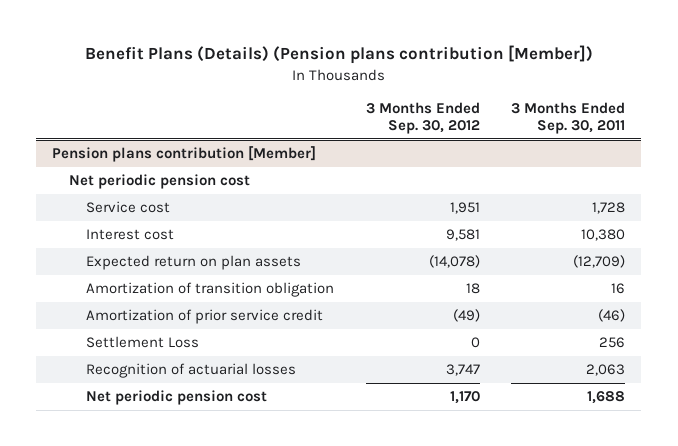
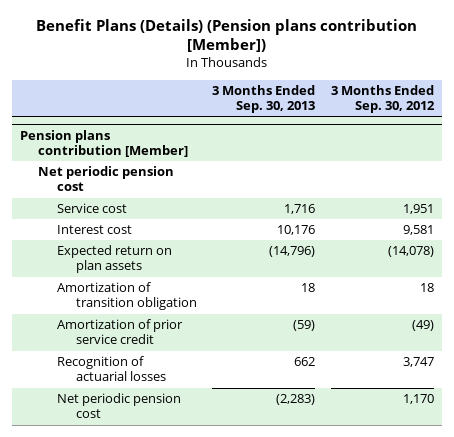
[511,101,626,135] 3 Months Ended Sep. 30, 2011 -> none
none -> [212,84,316,114] 3 Months Ended Sep. 30, 2013
[85,336,199,349] Settlement Loss -> none

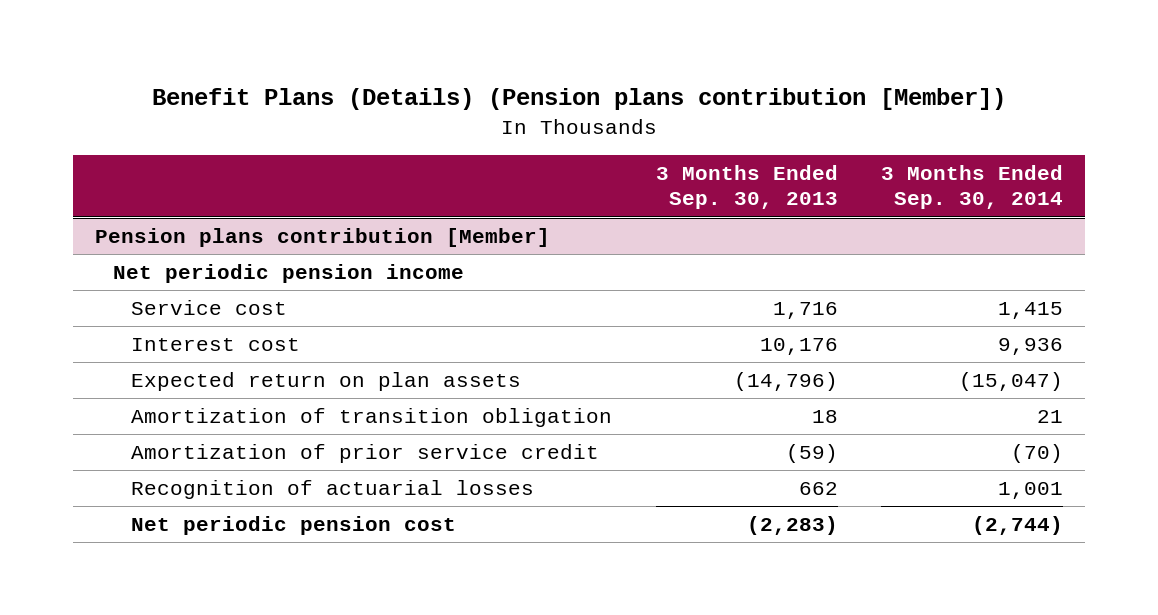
[331,84,436,114] 3 Months Ended Sep. 30, 2012 -> none
none -> [881,164,1064,210] 3 Months Ended Sep. 30, 2014
[38,166,175,192] Net periodic pension cost -> [112,264,464,284] Net periodic pension income

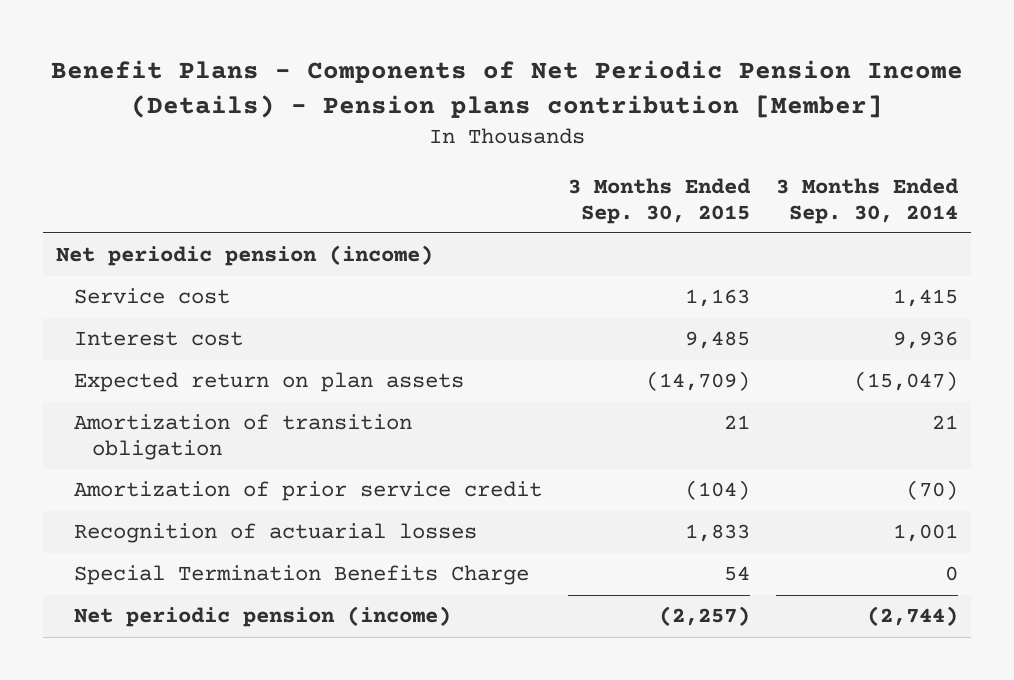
[152,88,1007,111] Benefit Plans (Details) (Pension plans contribution [Member]) -> [51,59,964,118] Benefit Plans - Components of Net Periodic Pension Income (Details) - Pension plans contribution [Member]
[655,164,838,210] 3 Months Ended Sep. 30, 2013 -> none
none -> [568,177,752,224] 3 Months Ended Sep. 30, 2015
[94,228,550,248] Pension plans contribution [Member] -> none
[112,264,464,284] Net periodic pension income -> [56,245,434,267] Net periodic pension (income)
none -> [74,565,530,586] Special Termination Benefits Charge
[131,516,457,536] Net periodic pension cost -> [74,606,452,628] Net periodic pension (income)

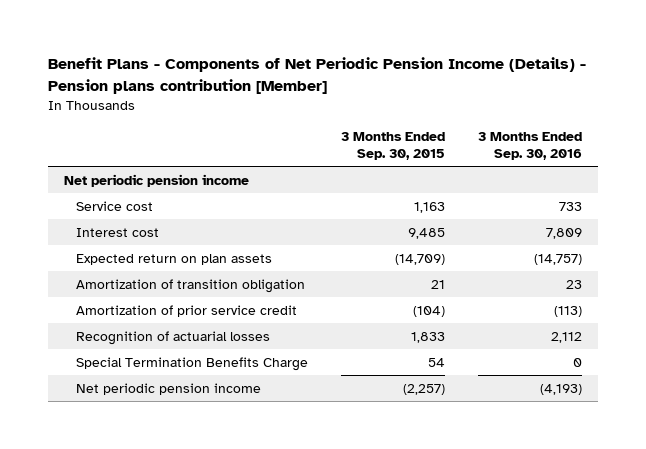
[776,177,960,224] 3 Months Ended Sep. 30, 2014 -> none
none -> [477,132,582,161] 3 Months Ended Sep. 30, 2016
[56,245,434,267] Net periodic pension (income) -> [63,173,249,187] Net periodic pension income
[74,606,452,628] Net periodic pension (income) -> [76,382,262,395] Net periodic pension income

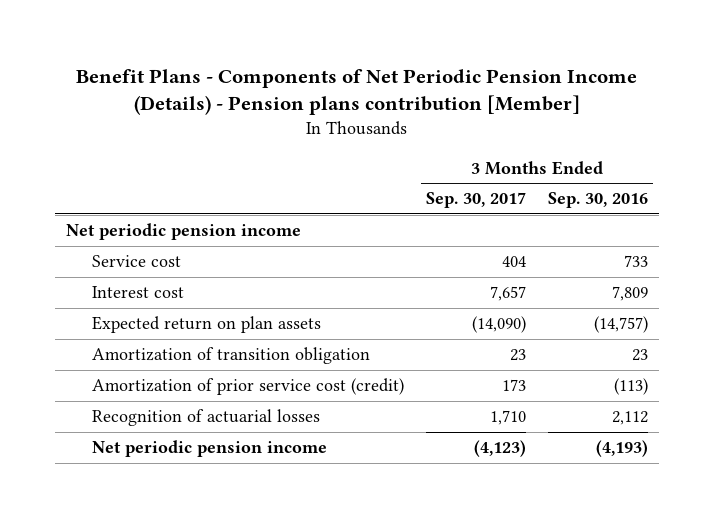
[341,132,446,161] 3 Months Ended Sep. 30, 2015 -> none
none -> [426,192,527,209] Sep. 30, 2017
[76,304,298,317] Amortization of prior service credit -> [92,378,405,396] Amortization of prior service cost (credit)
[76,356,309,371] Special Termination Benefits Charge -> none

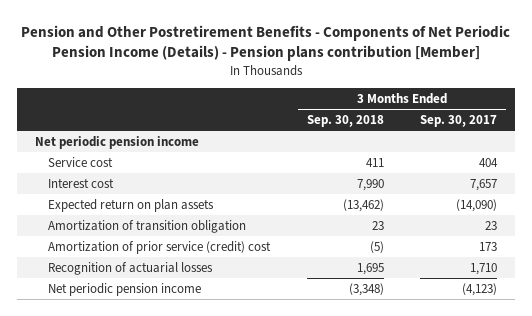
[75,68,637,116] Benefit Plans - Components of Net Periodic Pension Income (Details) - Pension plans contribution [Member] -> [21,25,511,62] Pension and Other Postretirement Benefits - Components of Net Periodic Pension Income (Details) - Pension plans contribution [Member]
[547,192,648,209] Sep. 30, 2016 -> none
none -> [306,115,384,128] Sep. 30, 2018
[92,378,405,396] Amortization of prior service cost (credit) -> [48,240,272,254] Amortization of prior service (credit) cost

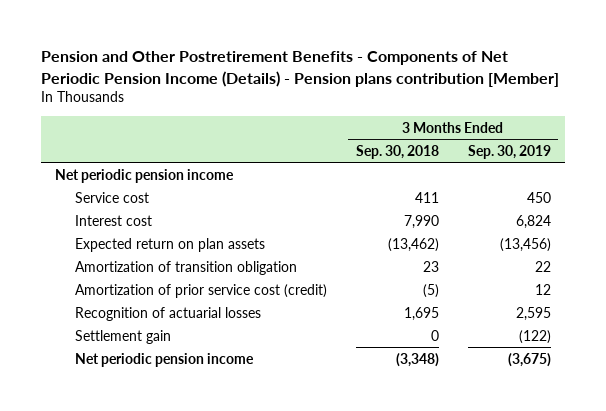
[420,115,498,128] Sep. 30, 2017 -> none
none -> [467,144,551,159] Sep. 30, 2019
[48,240,272,254] Amortization of prior service (credit) cost -> [74,283,327,298] Amortization of prior service cost (credit)
none -> [74,329,171,344] Settlement gain

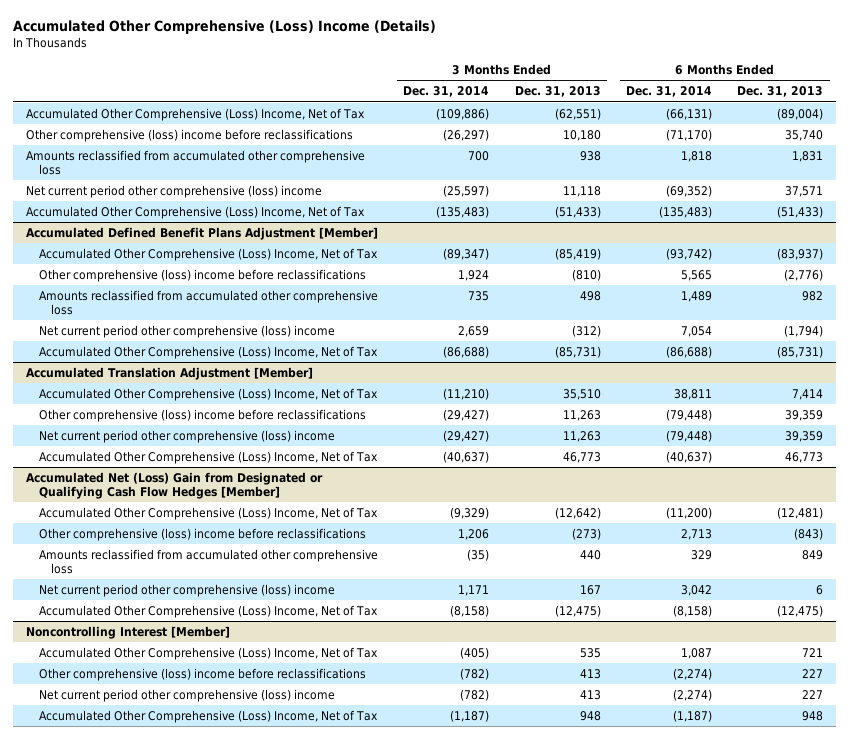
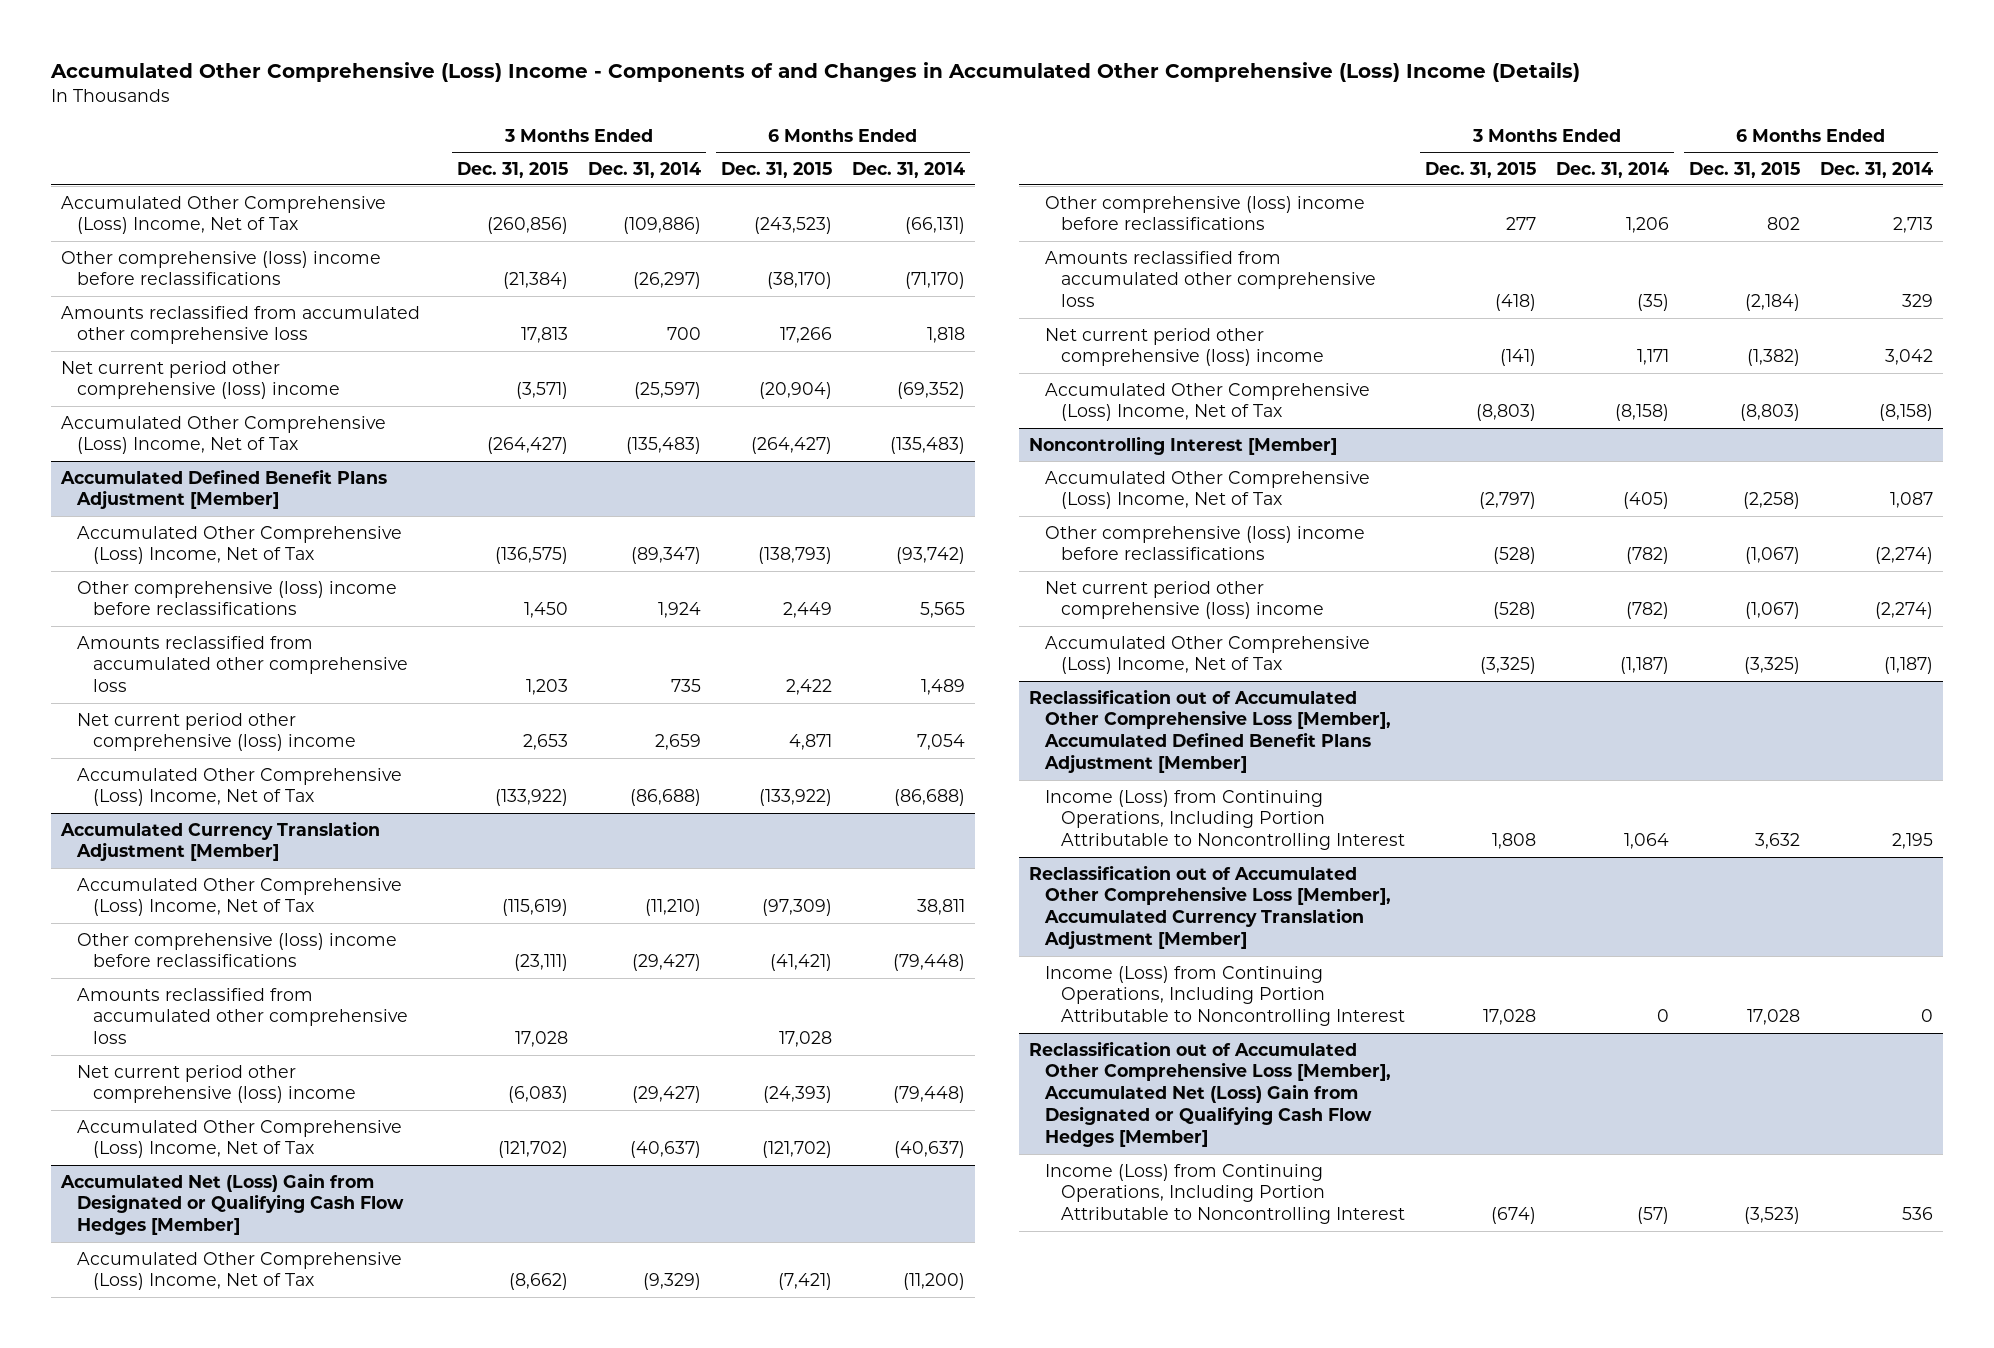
[13,20,437,35] Accumulated Other Comprehensive (Loss) Income (Details) -> [49,62,1580,83] Accumulated Other Comprehensive (Loss) Income - Components of and Changes in Accumulated Other Comprehensive (Loss) Income (Details)
[514,86,601,98] Dec. 31, 2013 -> none
[737,86,824,98] Dec. 31, 2013 -> none
none -> [457,161,569,178] Dec. 31, 2015
none -> [721,161,833,178] Dec. 31, 2015
[25,366,313,380] Accumulated Translation Adjustment [Member] -> [59,820,380,862] Accumulated Currency Translation Adjustment [Member]
none -> [76,987,409,1045] Amounts reclassified from accumulated other comprehensive loss
none -> [1028,688,1392,774] Reclassification out of Accumulated Other Comprehensive Loss [Member], Accumulated Defined Benefit Plans Adjustment [Member]
none -> [1045,789,1406,851] Income (Loss) from Continuing Operations, Including Portion Attributable to Noncontrolling Interest
none -> [1028,864,1392,950] Reclassification out of Accumulated Other Comprehensive Loss [Member], Accumulated Currency Translation Adjustment [Member]
none -> [1045,965,1406,1027] Income (Loss) from Continuing Operations, Including Portion Attributable to Noncontrolling Interest
none -> [1028,1040,1392,1148] Reclassification out of Accumulated Other Comprehensive Loss [Member], Accumulated Net (Loss) Gain from Designated or Qualifying Cash Flow Hedges [Member]
none -> [1045,1163,1406,1225] Income (Loss) from Continuing Operations, Including Portion Attributable to Noncontrolling Interest

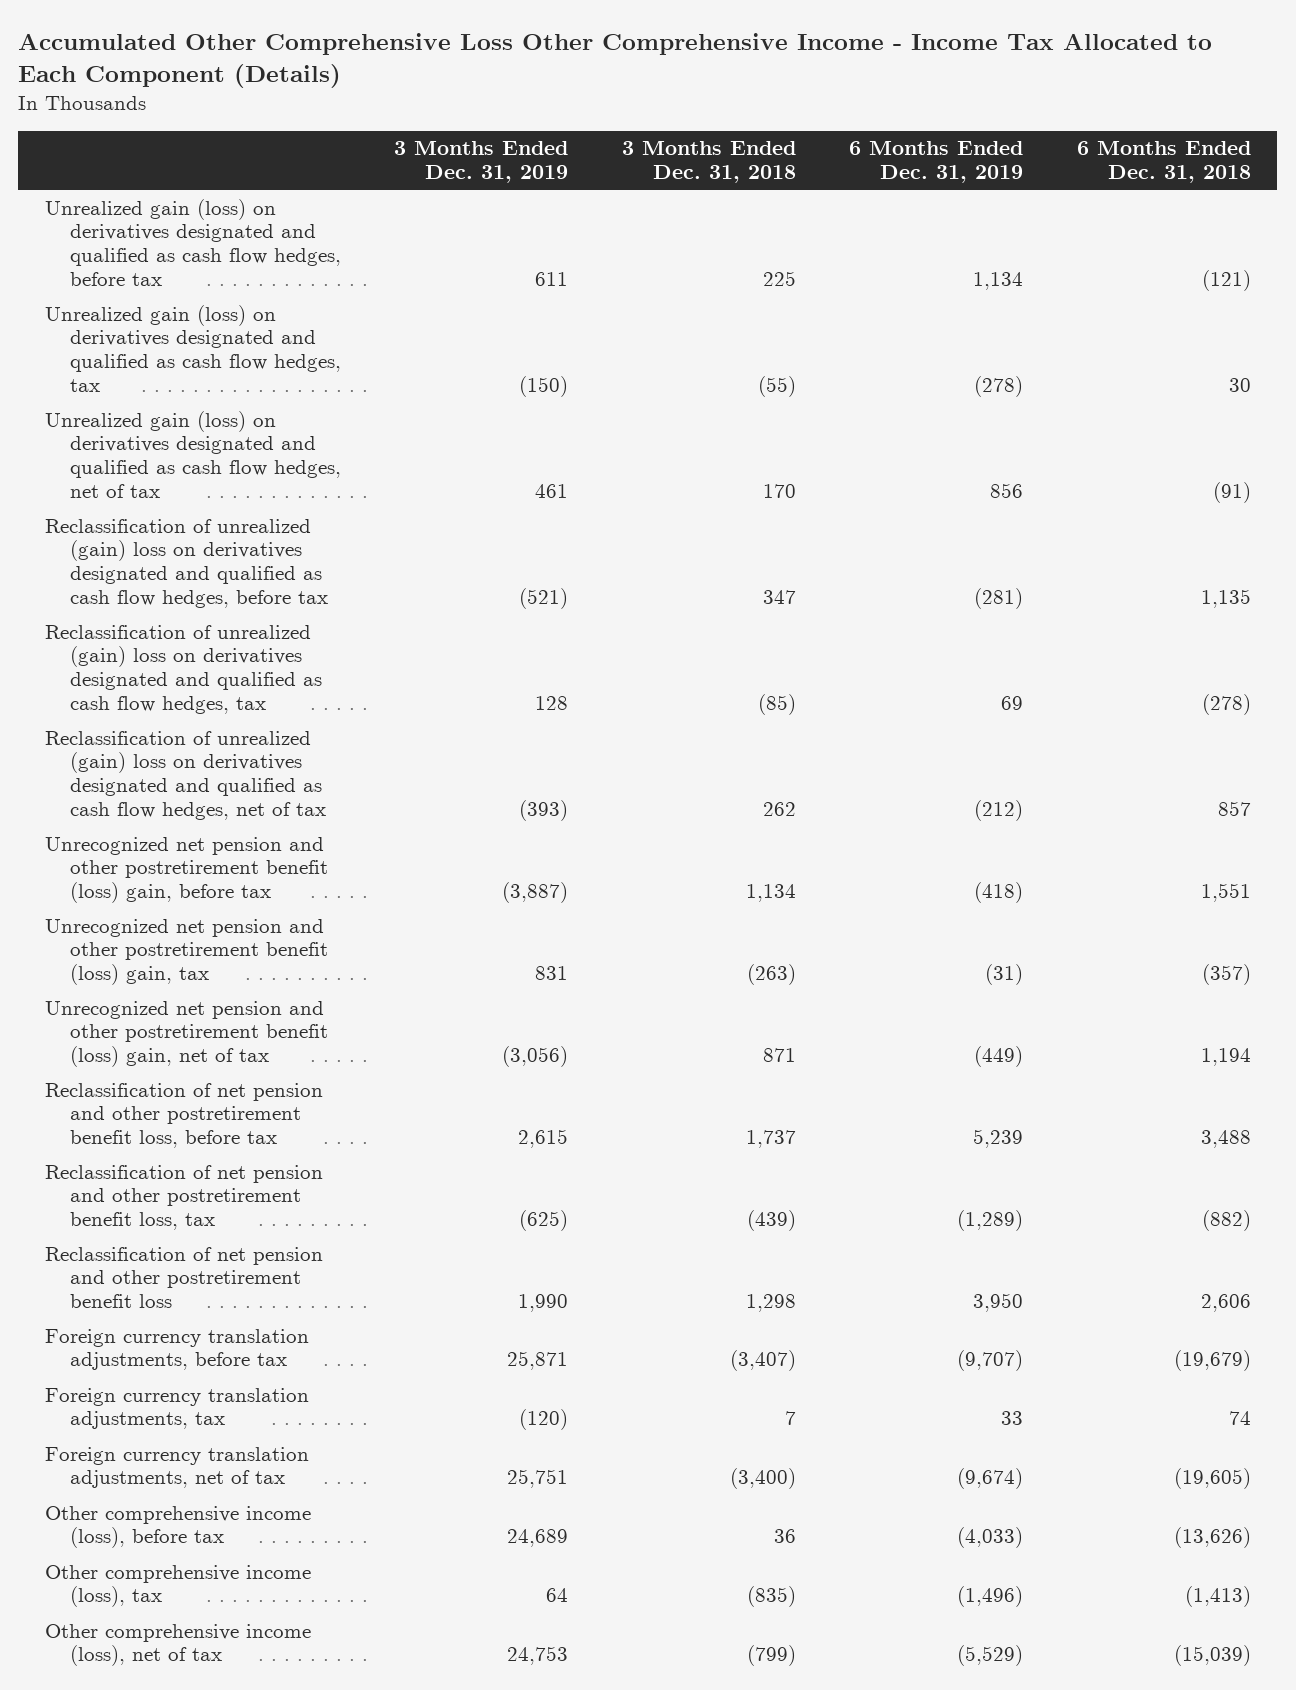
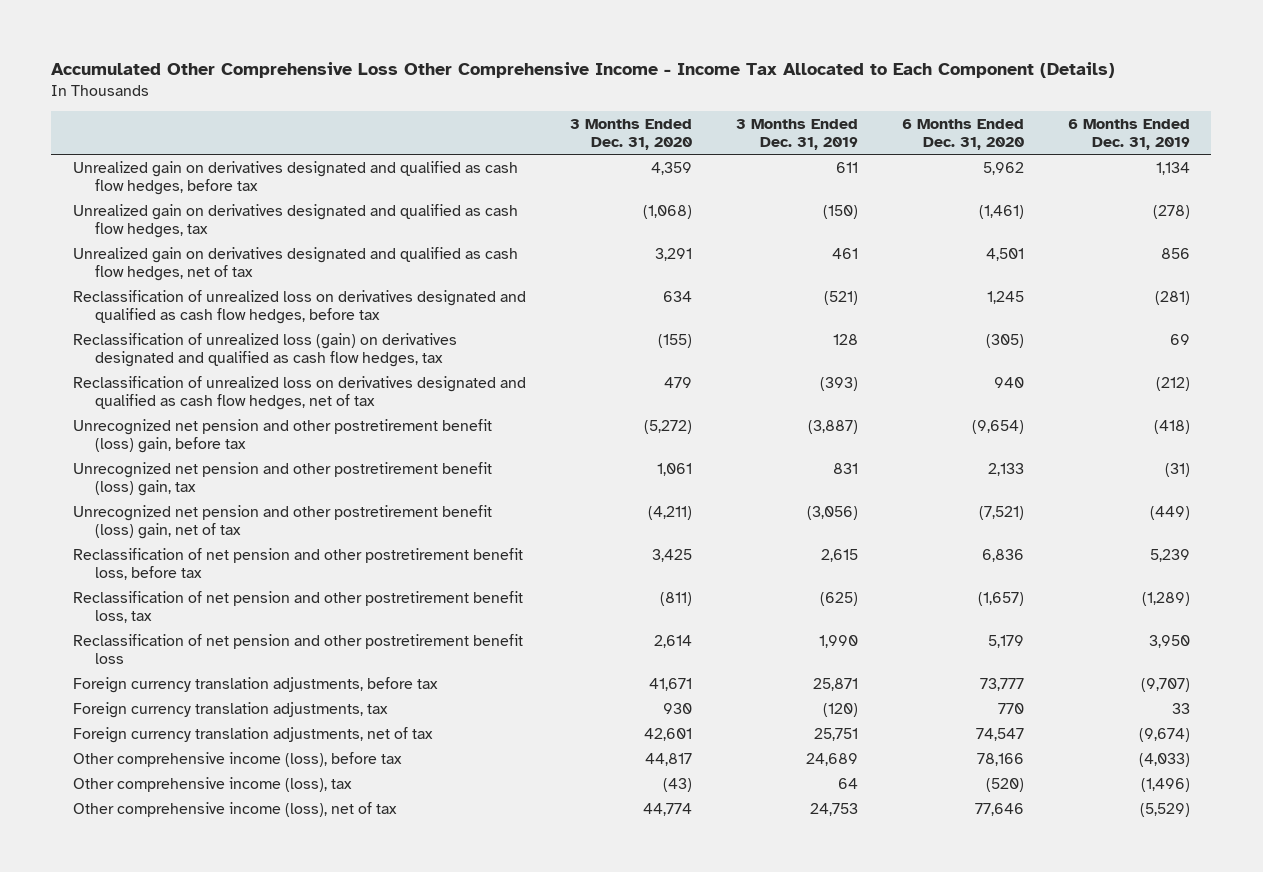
[621,141,796,183] 3 Months Ended Dec. 31, 2018 -> none
[1076,141,1251,183] 6 Months Ended Dec. 31, 2018 -> none
none -> [570,118,693,150] 3 Months Ended Dec. 31, 2020
none -> [901,118,1024,150] 6 Months Ended Dec. 31, 2020
[45,198,341,286] Unrealized gain (loss) on derivatives designated and qualified as cash flow hedges, before tax -> [73,160,519,195] Unrealized gain on derivatives designated and qualified as cash flow hedges, before tax
[45,304,341,392] Unrealized gain (loss) on derivatives designated and qualified as cash flow hedges, tax -> [73,203,519,238] Unrealized gain on derivatives designated and qualified as cash flow hedges, tax
[45,410,341,498] Unrealized gain (loss) on derivatives designated and qualified as cash flow hedges, net of tax -> [73,246,519,281] Unrealized gain on derivatives designated and qualified as cash flow hedges, net of tax
[45,518,328,608] Reclassification of unrealized (gain) loss on derivatives designated and qualified as cash flow hedges, before tax -> [73,289,527,324] Reclassification of unrealized loss on derivatives designated and qualified as cash flow hedges, before tax
[45,624,322,714] Reclassification of unrealized (gain) loss on derivatives designated and qualified as cash flow hedges, tax -> [73,332,458,367] Reclassification of unrealized loss (gain) on derivatives designated and qualified as cash flow hedges, tax
[45,730,326,820] Reclassification of unrealized (gain) loss on derivatives designated and qualified as cash flow hedges, net of tax -> [73,375,527,410] Reclassification of unrealized loss on derivatives designated and qualified as cash flow hedges, net of tax

